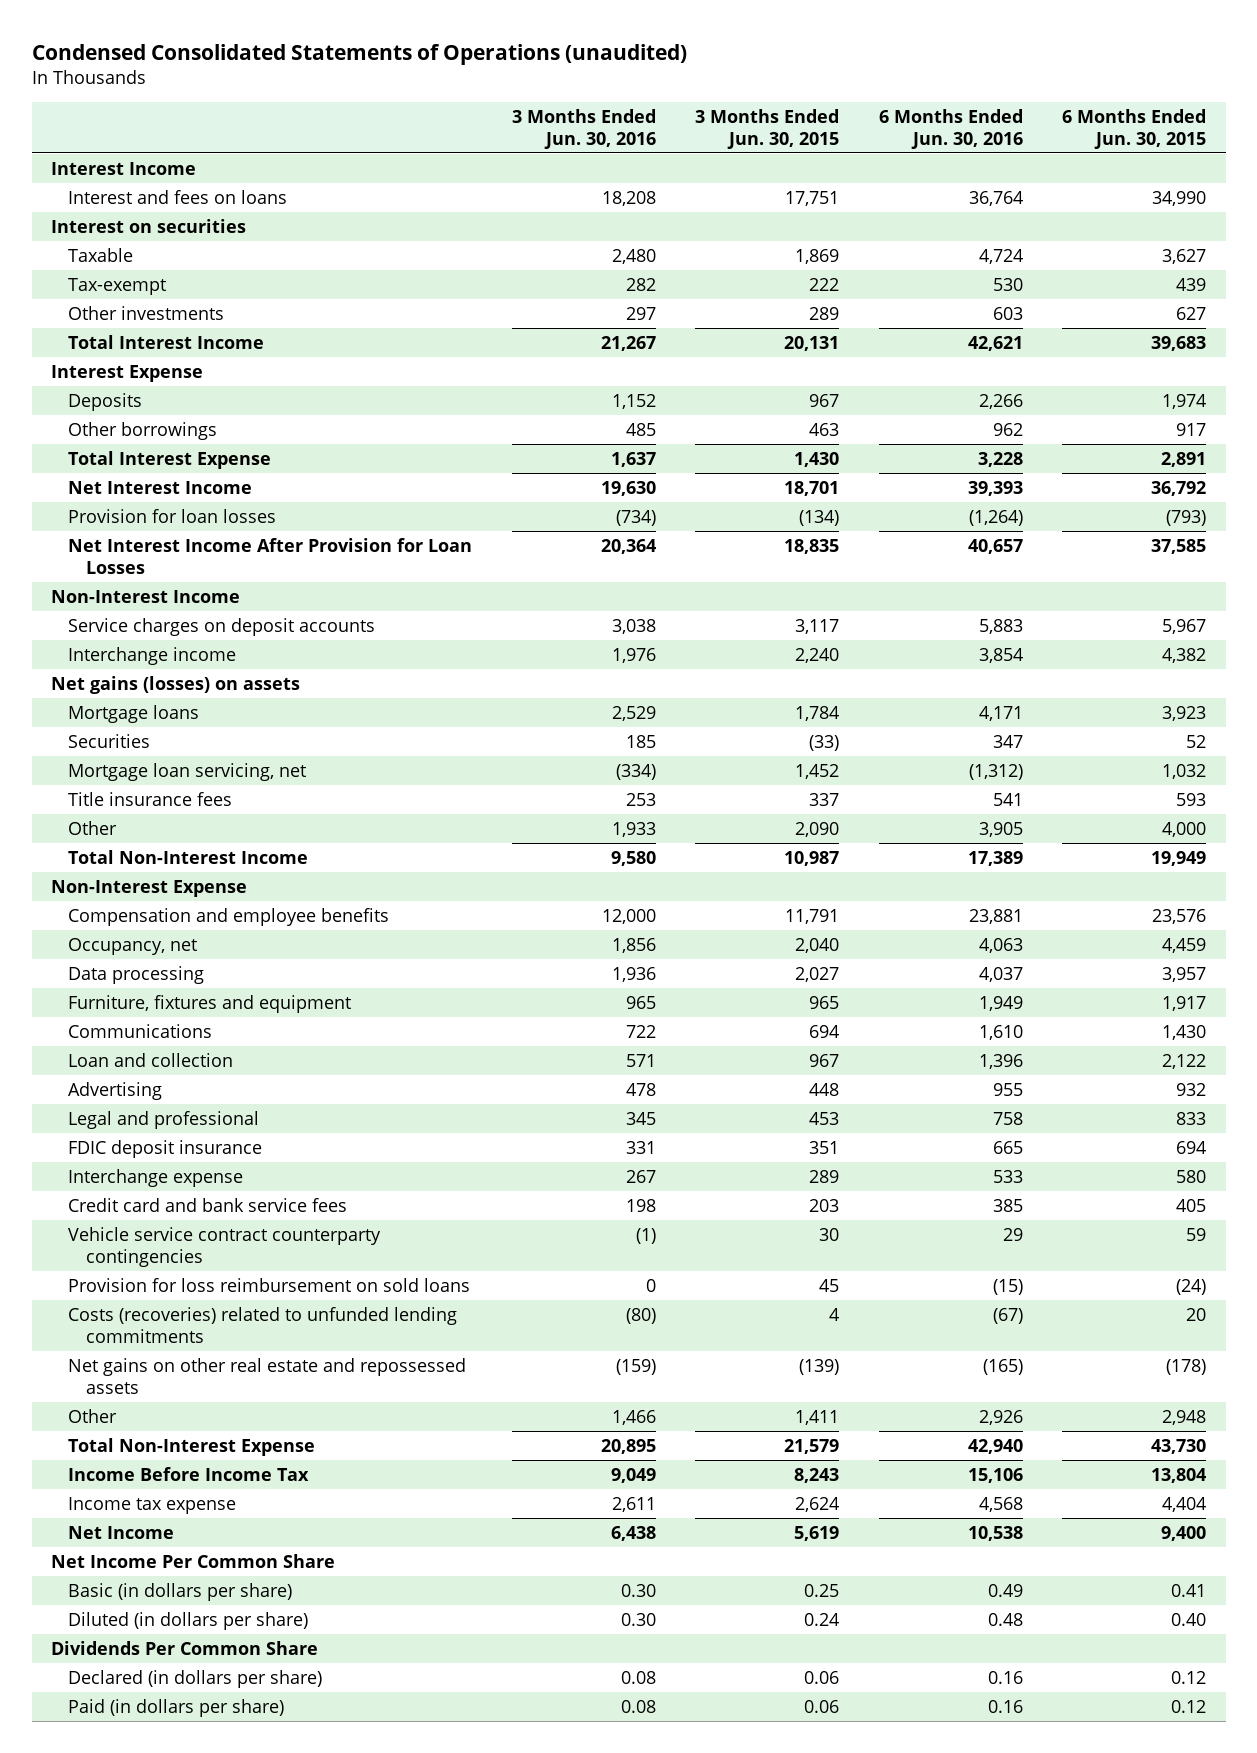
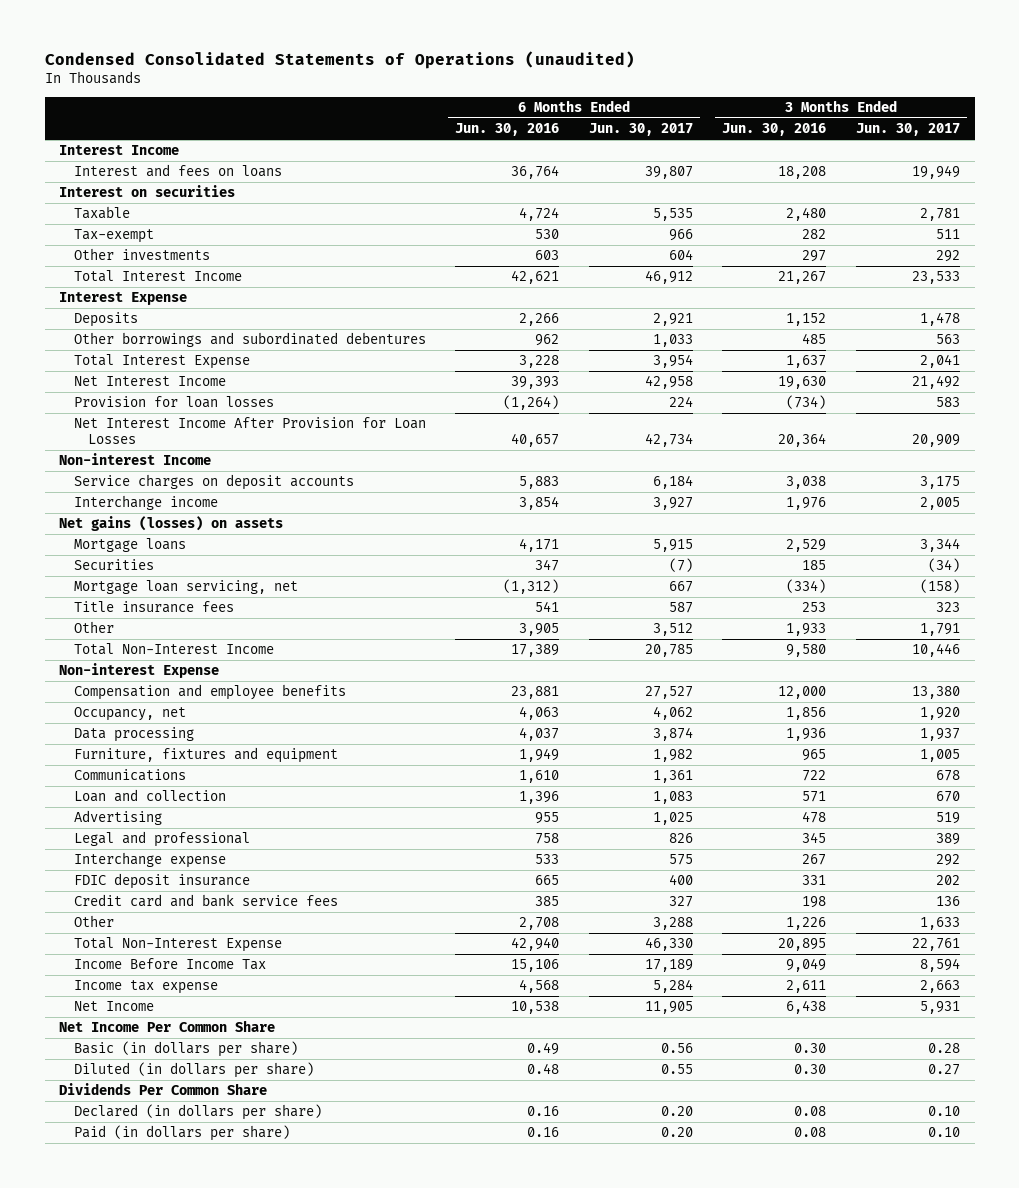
[695,108,840,149] 3 Months Ended Jun. 30, 2015 -> none
[1062,108,1207,149] 6 Months Ended Jun. 30, 2015 -> none
none -> [588,123,693,137] Jun. 30, 2017
none -> [855,123,960,137] Jun. 30, 2017
[68,421,218,440] Other borrowings -> [73,332,426,348] Other borrowings and subordinated debentures
[51,589,241,603] Non-Interest Income -> [59,453,212,466] Non-interest Income
[51,879,248,897] Non-Interest Expense -> [59,663,220,679] Non-interest Expense
[68,1139,263,1158] FDIC deposit insurance -> [73,873,250,890] FDIC deposit insurance
[68,1226,382,1267] Vehicle service contract counterparty contingencies -> none
[68,1277,471,1292] Provision for loss reimbursement on sold loans -> none
[68,1306,458,1343] Costs (recoveries) related to unfunded lending commitments -> none
[68,1357,467,1394] Net gains on other real estate and repossessed assets -> none
[611,1409,656,1425] 1,466 -> [786,917,827,931] 1,226
[978,1409,1023,1425] 2,926 -> [519,917,560,931] 2,708

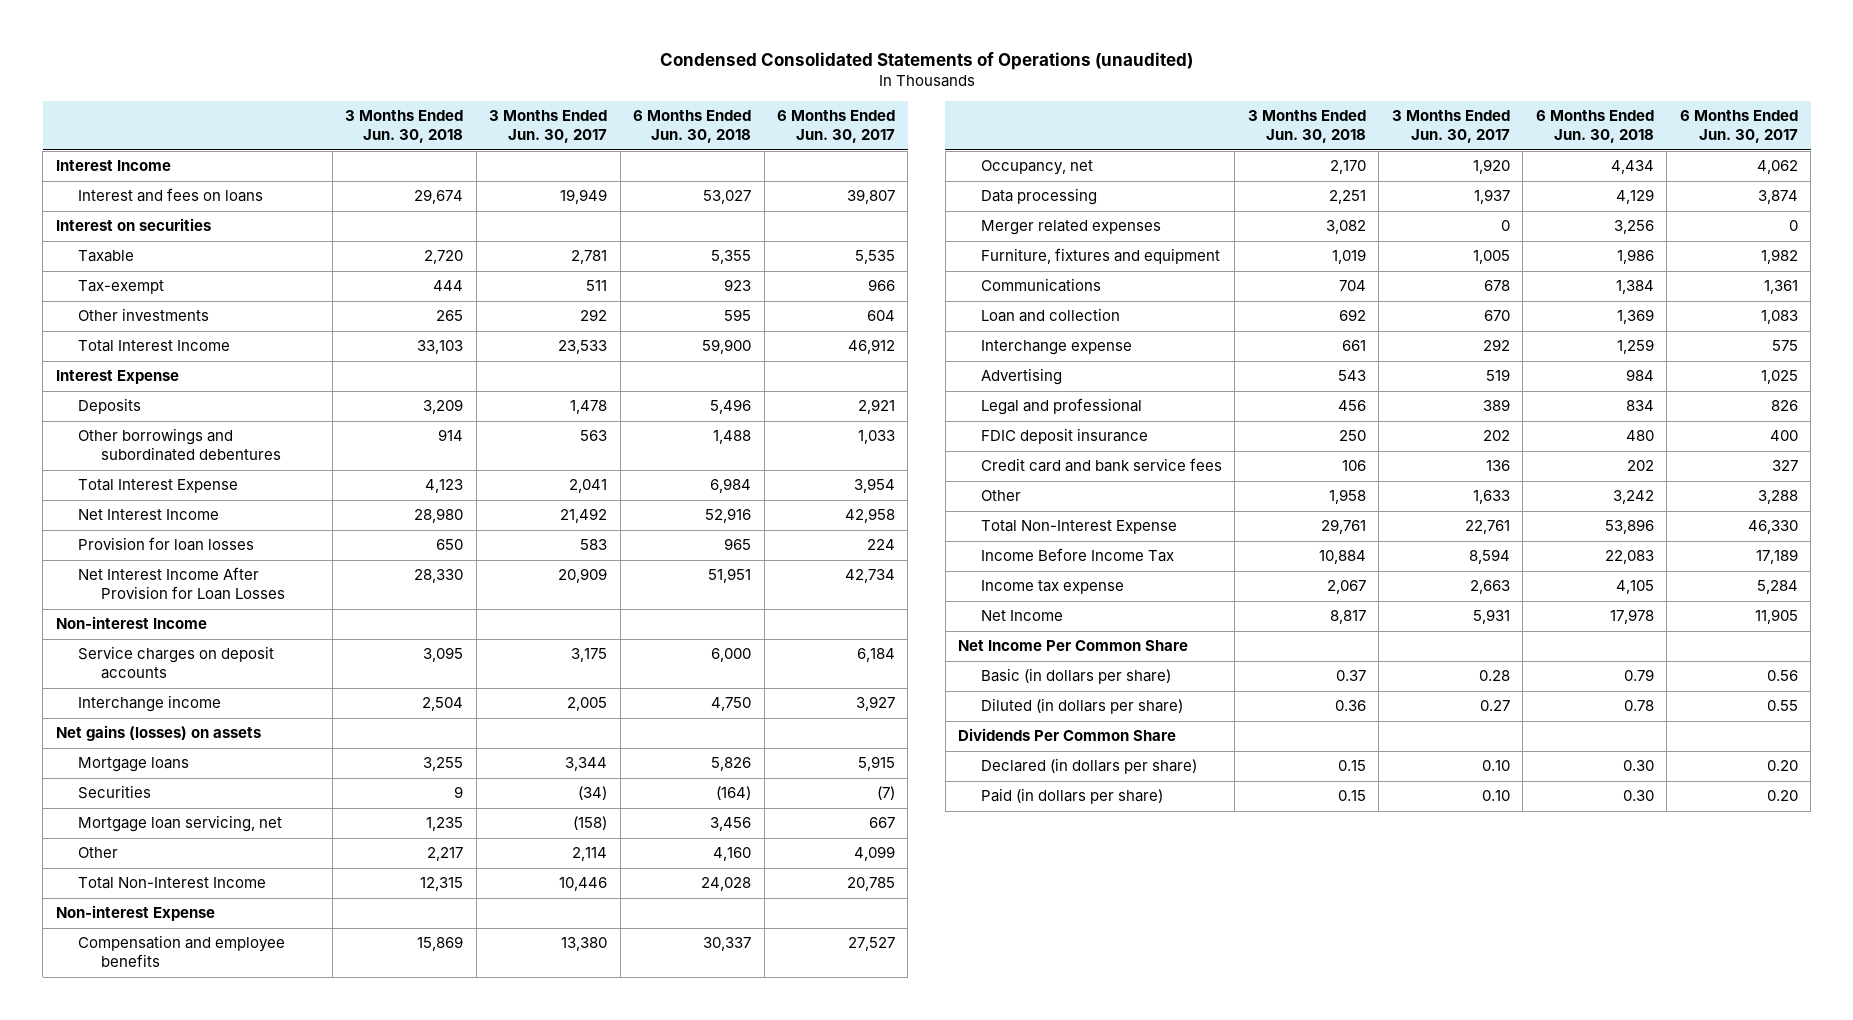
[455,123,560,137] Jun. 30, 2016 -> none
[722,123,827,137] Jun. 30, 2016 -> none
none -> [345,110,464,144] 3 Months Ended Jun. 30, 2018
none -> [633,110,752,144] 6 Months Ended Jun. 30, 2018
[73,601,234,614] Title insurance fees -> none
[652,623,693,637] 3,512 -> [853,846,895,862] 4,099
[919,623,960,637] 1,791 -> [572,847,608,862] 2,114
none -> [981,220,1162,236] Merger related expenses
[73,852,226,869] Interchange expense -> [981,340,1133,356] Interchange expense

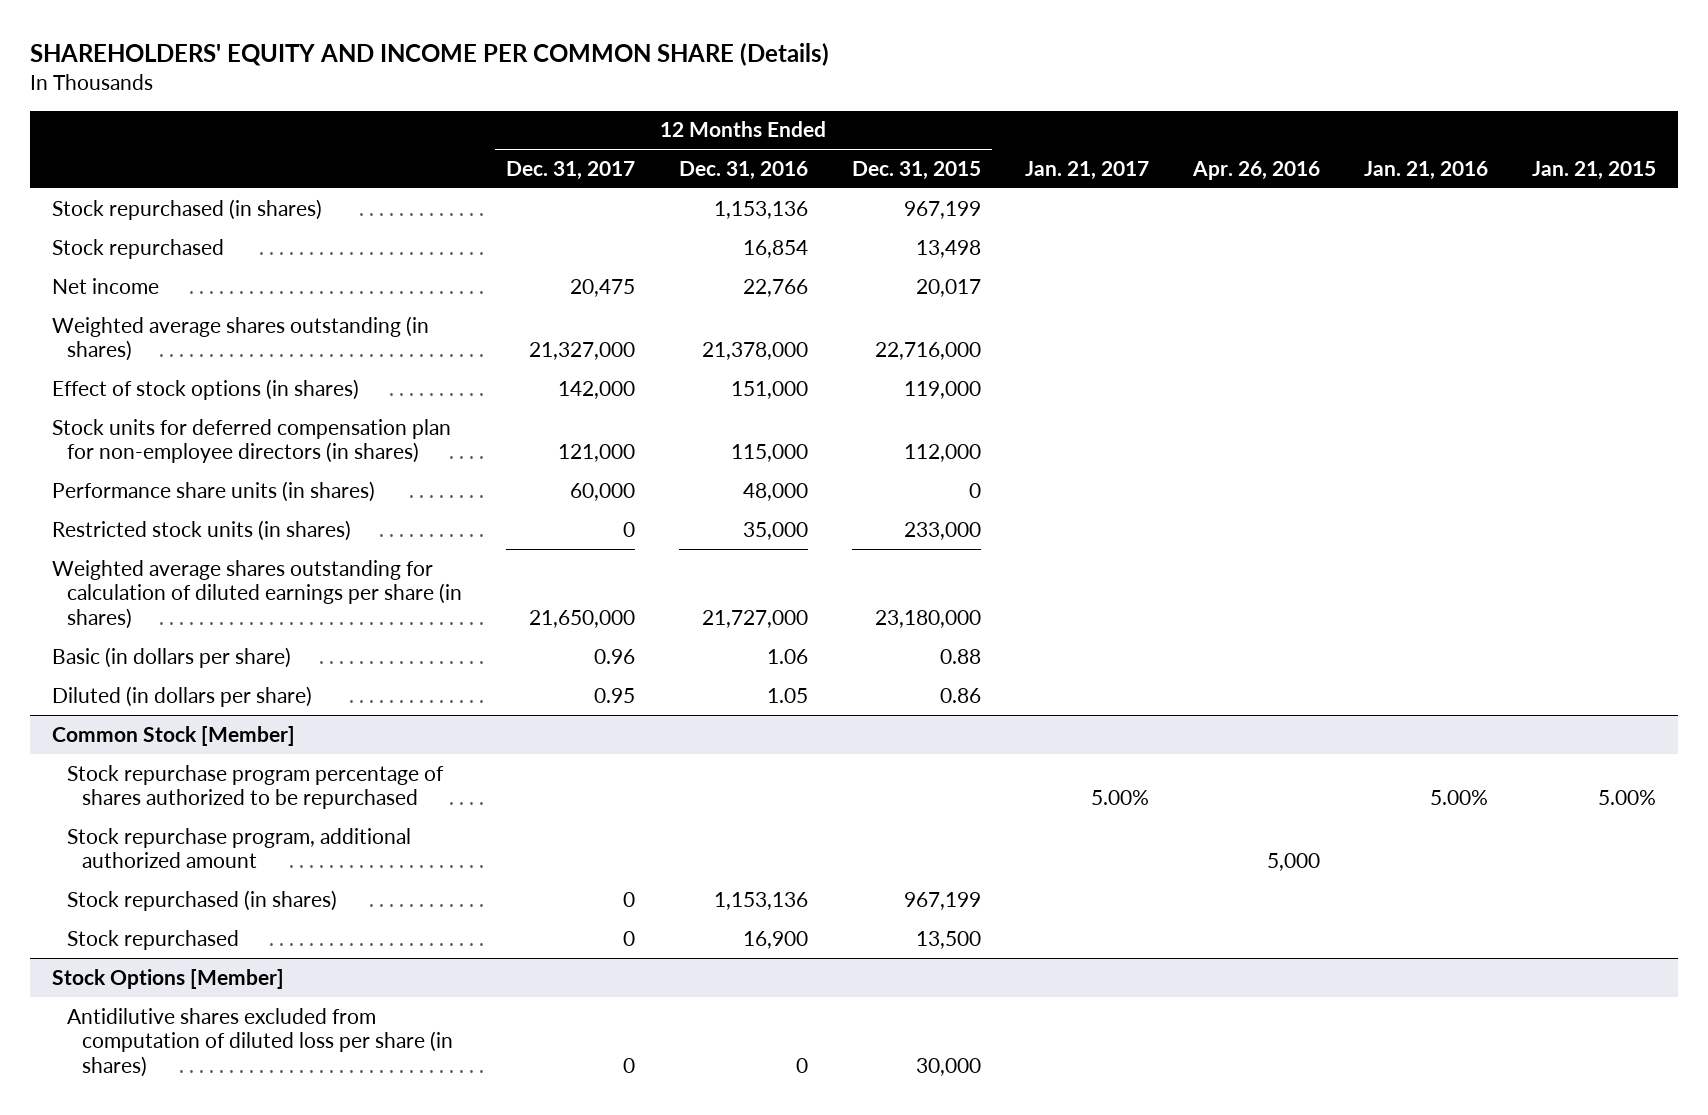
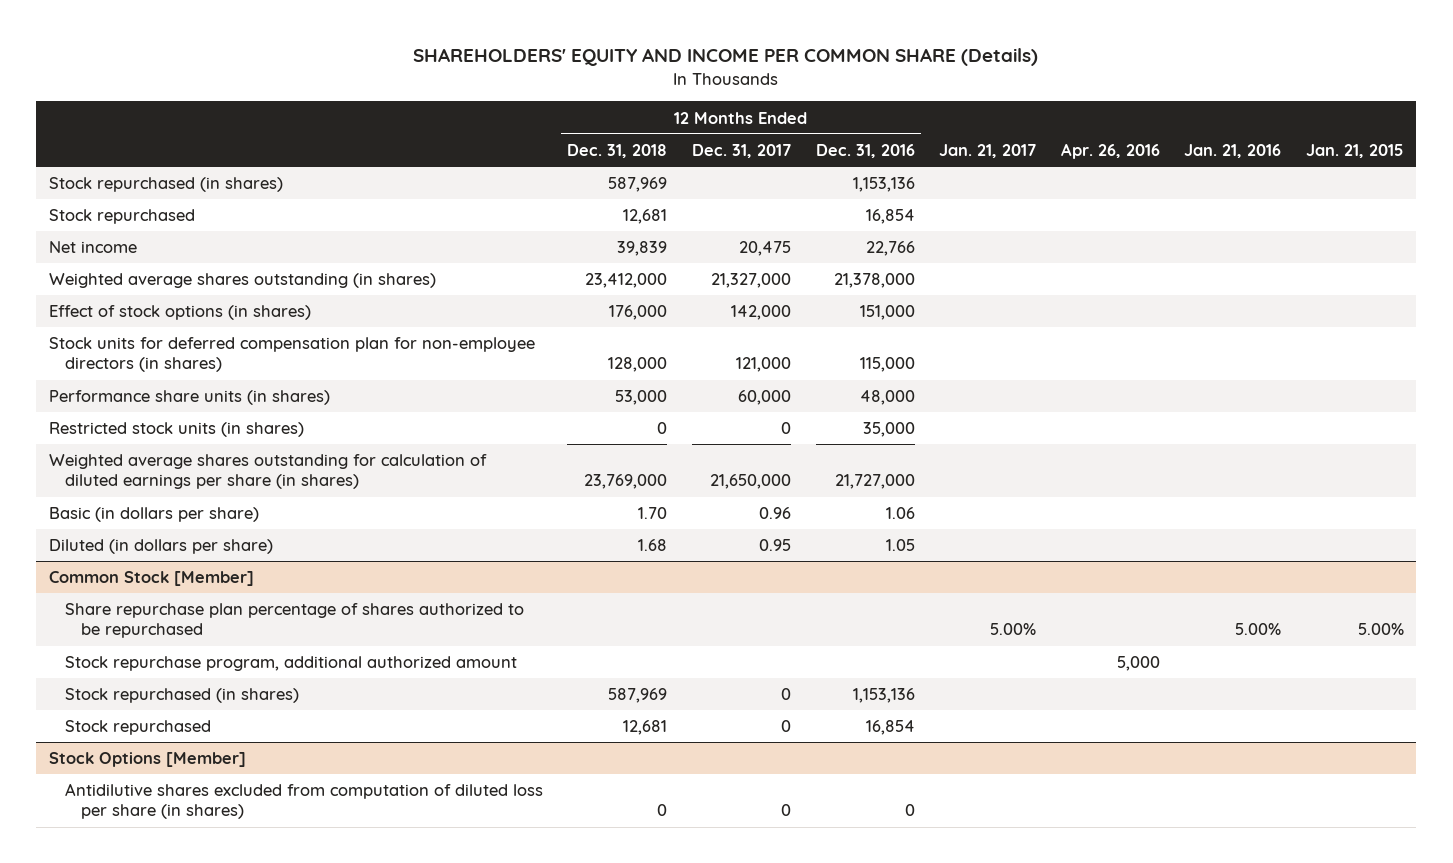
[851,160,981,180] Dec. 31, 2015 -> none
none -> [567,143,668,158] Dec. 31, 2018
[66,764,444,810] Stock repurchase program percentage of shares authorized to be repurchased -> [64,603,524,639] Share repurchase plan percentage of shares authorized to be repurchased
[742,930,808,949] 16,900 -> [865,720,915,736] 16,854

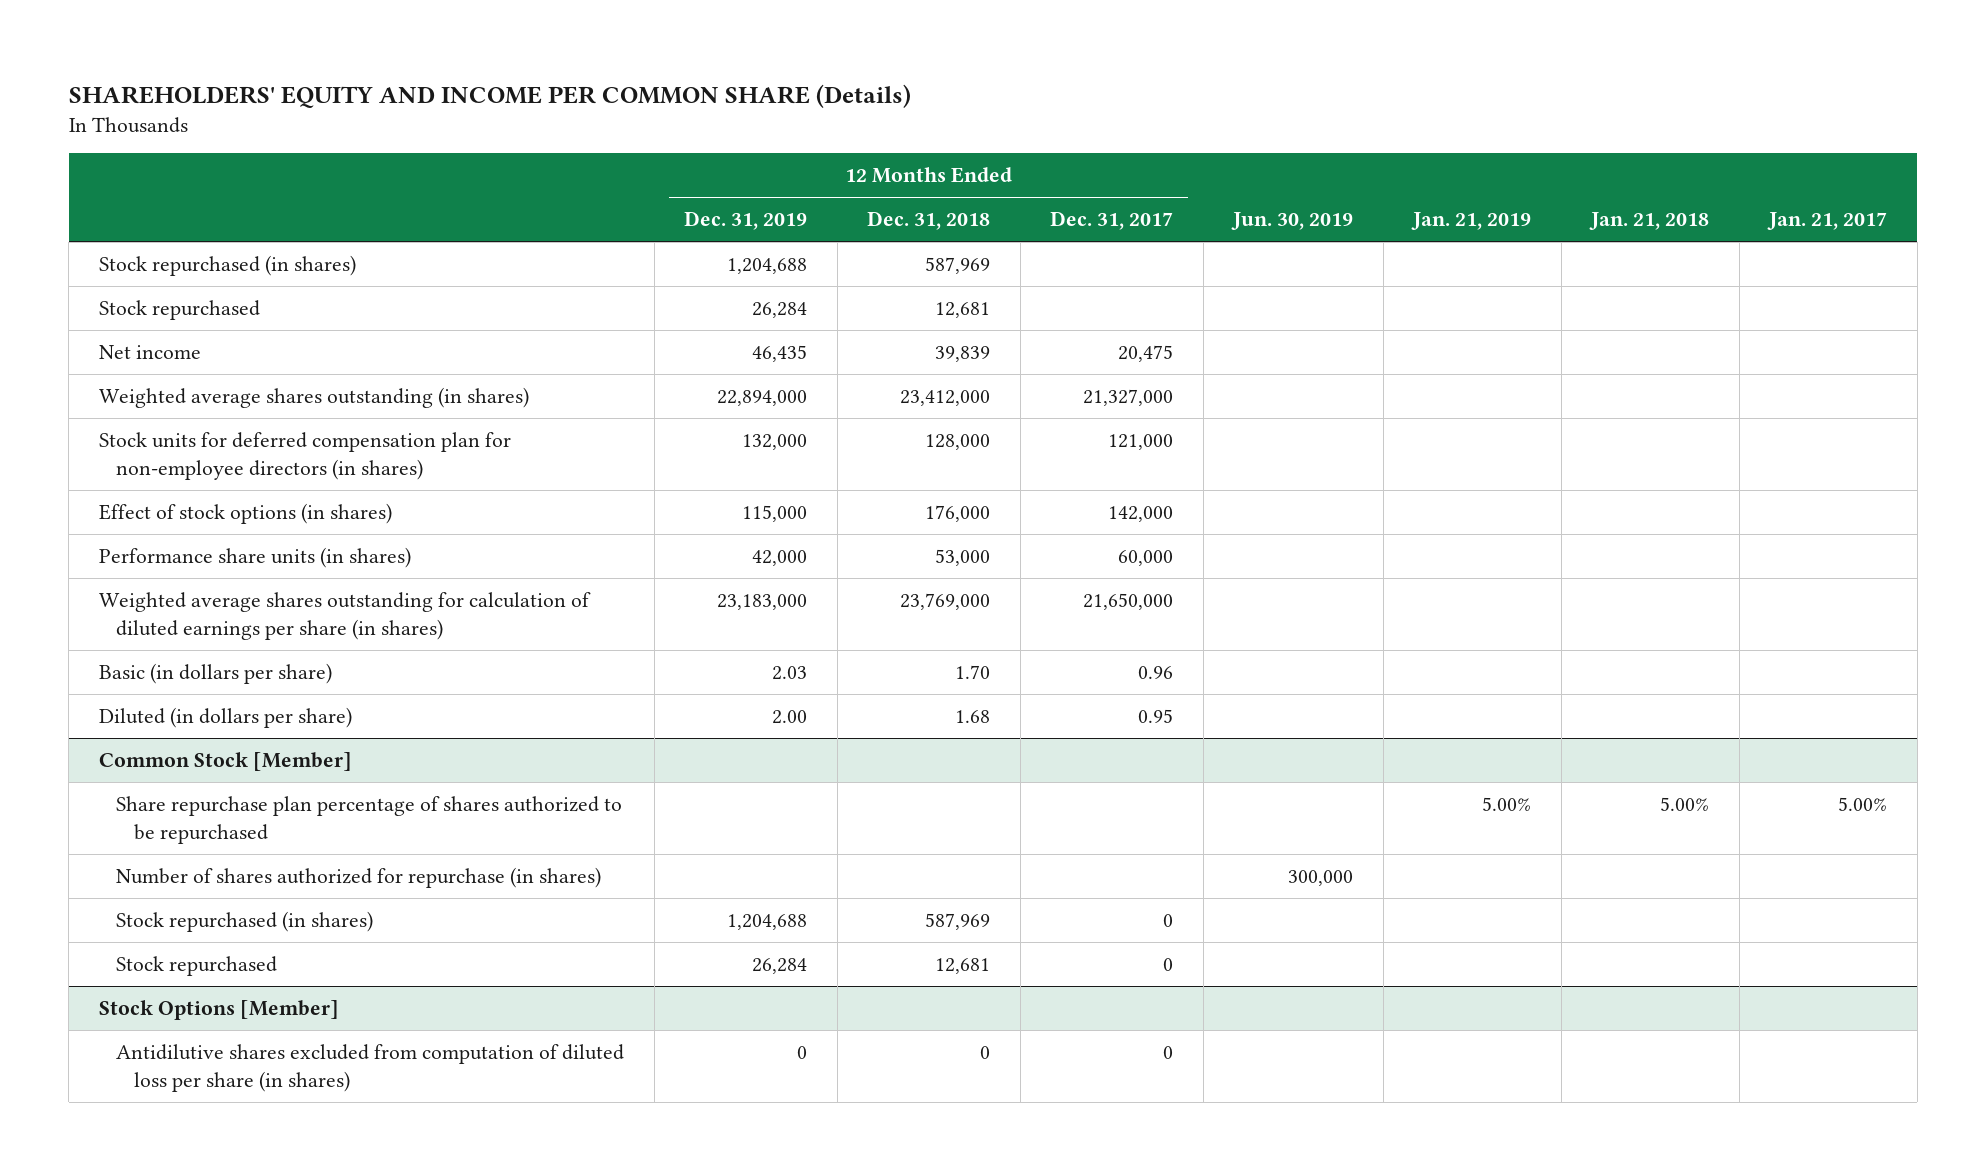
[815,143,915,158] Dec. 31, 2016 -> none
[1060,142,1160,159] Apr. 26, 2016 -> none
[1184,143,1282,158] Jan. 21, 2016 -> none
[1305,143,1404,158] Jan. 21, 2015 -> none
none -> [684,211,808,231] Dec. 31, 2019
none -> [1231,212,1354,231] Jun. 30, 2019
none -> [1411,212,1532,231] Jan. 21, 2019
none -> [1589,212,1710,231] Jan. 21, 2018
[48,305,311,321] Effect of stock options (in shares) -> [98,502,392,524] Effect of stock options (in shares)
[48,422,304,438] Restricted stock units (in shares) -> none
[64,656,517,672] Stock repurchase program, additional authorized amount -> none
none -> [116,866,602,888] Number of shares authorized for repurchase (in shares)

